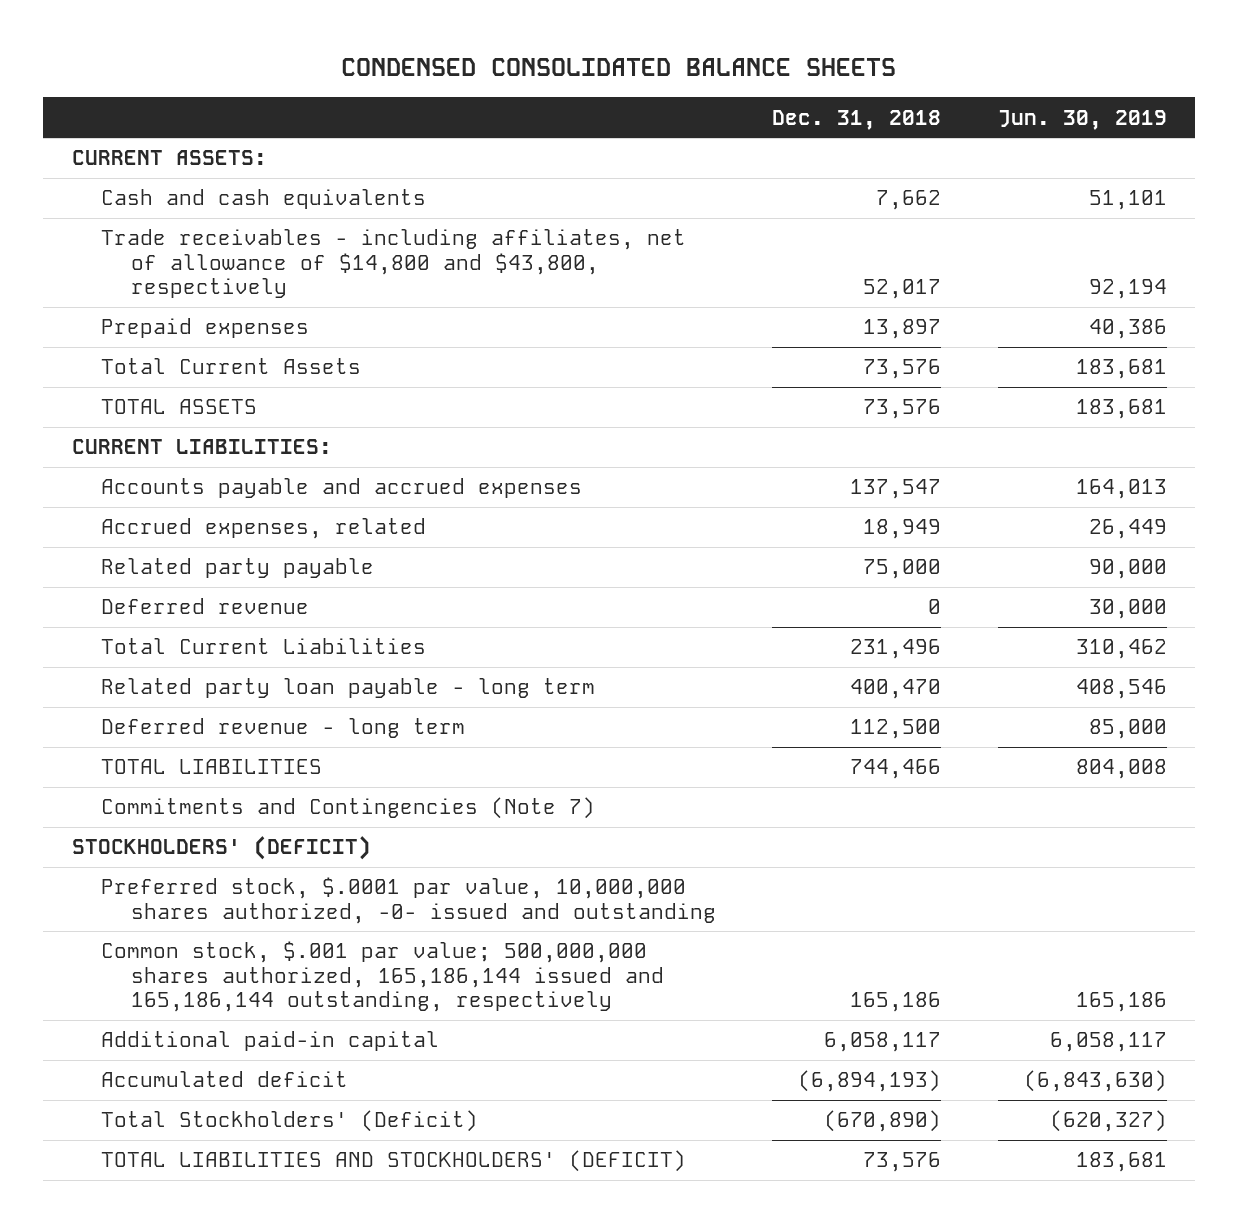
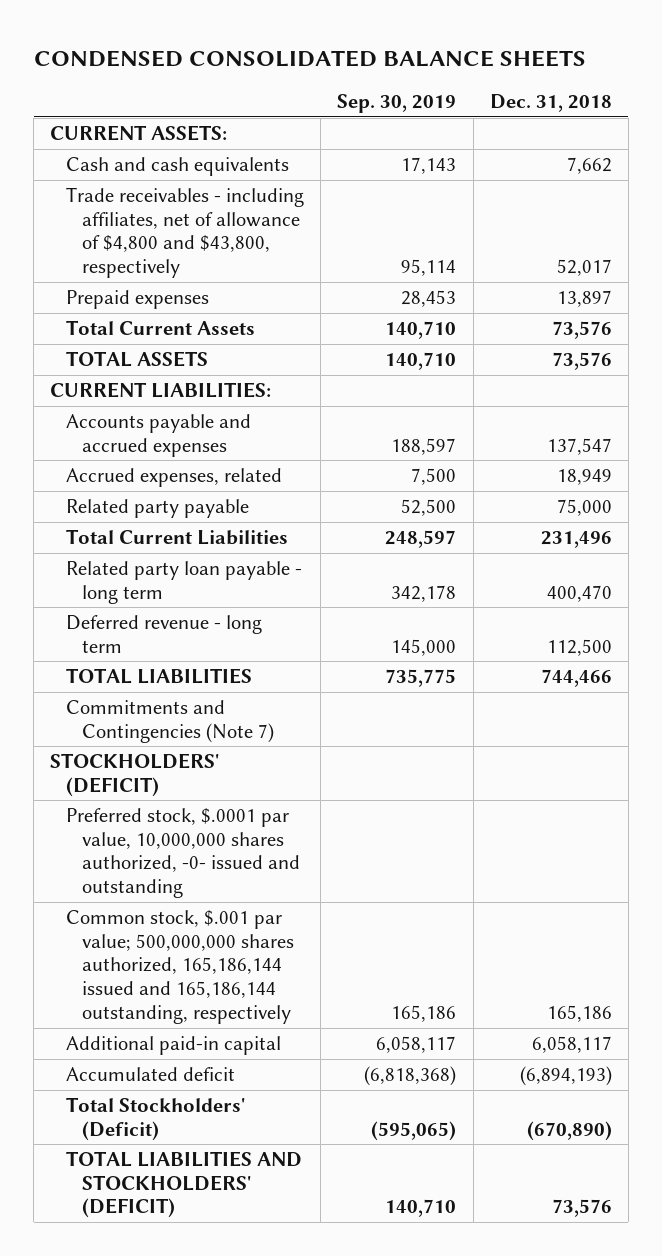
[998,109,1168,130] Jun. 30, 2019 -> none
none -> [337,94,457,114] Sep. 30, 2019
[101,229,687,299] Trade receivables - including affiliates, net of allowance of $14,800 and $43,800, respectively -> [66,186,305,279] Trade receivables - including affiliates, net of allowance of $4,800 and $43,800, respectively
[101,598,310,615] Deferred revenue -> none

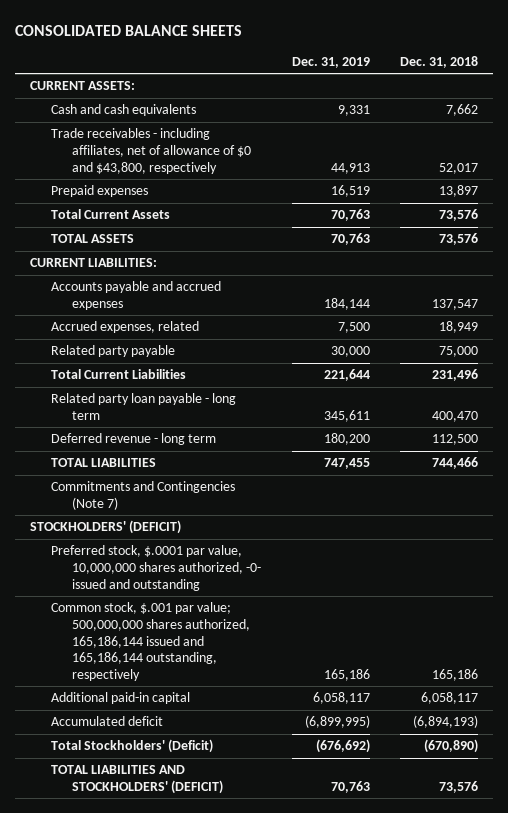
[33,49,586,67] CONDENSED CONSOLIDATED BALANCE SHEETS -> [14,24,242,36] CONSOLIDATED BALANCE SHEETS
[337,94,457,114] Sep. 30, 2019 -> none
none -> [291,57,370,69] Dec. 31, 2019
[66,186,305,279] Trade receivables - including affiliates, net of allowance of $4,800 and $43,800, respectively -> [51,128,252,174] Trade receivables - including affiliates, net of allowance of $0 and $43,800, respectively

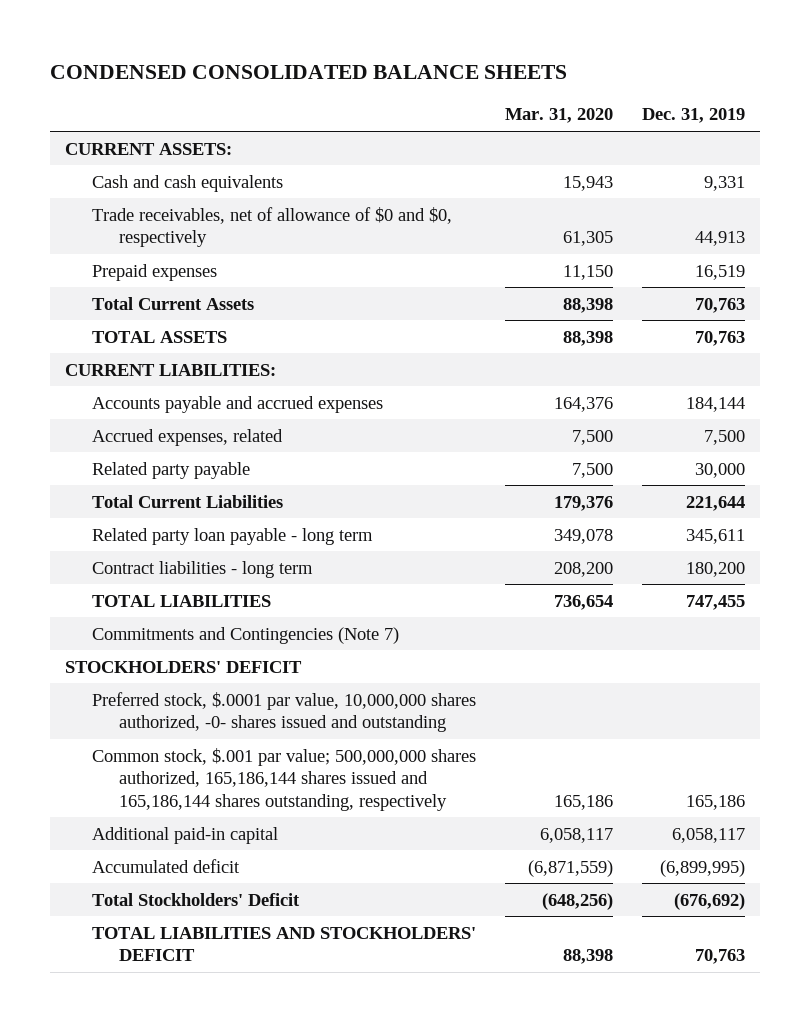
[14,24,242,36] CONSOLIDATED BALANCE SHEETS -> [49,64,567,79] CONDENSED CONSOLIDATED BALANCE SHEETS
[400,56,479,69] Dec. 31, 2018 -> none
none -> [504,108,613,124] Mar. 31, 2020
[51,128,252,174] Trade receivables - including affiliates, net of allowance of $0 and $43,800, respectively -> [91,206,452,248] Trade receivables, net of allowance of $0 and $0, respectively
[51,433,217,446] Deferred revenue - long term -> [91,560,313,578] Contract liabilities - long term
[29,520,181,535] STOCKHOLDERS' (DEFICIT) -> [64,660,302,673] STOCKHOLDERS' DEFICIT
[51,545,262,591] Preferred stock, $.0001 par value, 10,000,000 shares authorized, -0- issued and outstanding -> [91,691,476,733] Preferred stock, $.0001 par value, 10,000,000 shares authorized, -0- shares issued and outstanding
[51,602,251,681] Common stock, $.001 par value; 500,000,000 shares authorized, 165,186,144 issued and 165,186,144 outstanding, respectively -> [91,747,476,811] Common stock, $.001 par value; 500,000,000 shares authorized, 165,186,144 shares issued and 165,186,144 shares outstanding, respectively
[51,739,214,754] Total Stockholders' (Deficit) -> [91,892,300,906] Total Stockholders' Deficit
[51,765,224,794] TOTAL LIABILITIES AND STOCKHOLDERS' (DEFICIT) -> [91,926,476,962] TOTAL LIABILITIES AND STOCKHOLDERS' DEFICIT

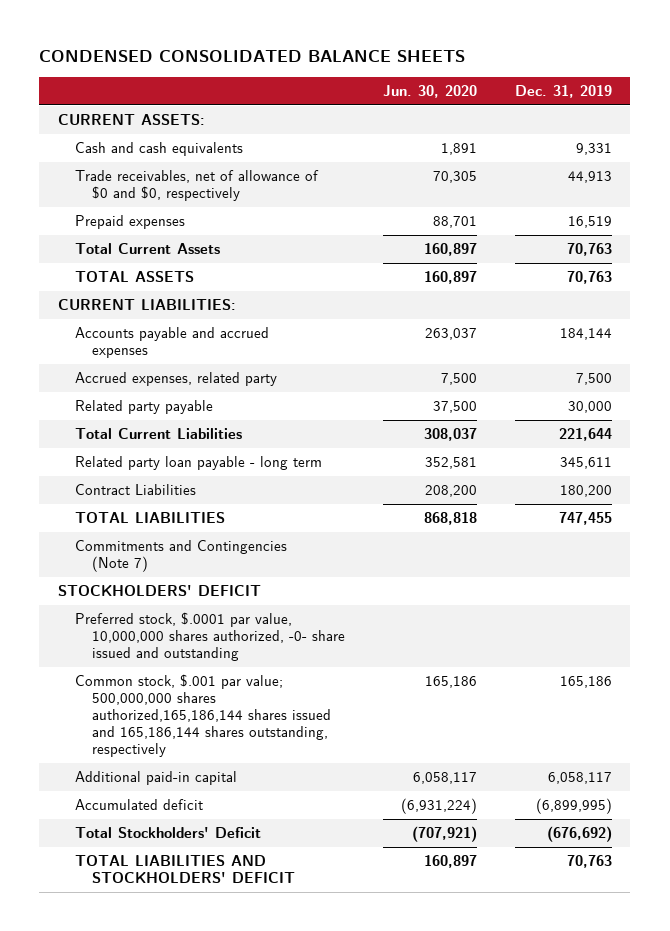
[504,108,613,124] Mar. 31, 2020 -> none
none -> [382,84,477,98] Jun. 30, 2020
[91,428,283,446] Accrued expenses, related -> [75,372,278,387] Accrued expenses, related party
[91,560,313,578] Contract liabilities - long term -> [75,484,197,496] Contract Liabilities
[91,691,476,733] Preferred stock, $.0001 par value, 10,000,000 shares authorized, -0- shares issued and outstanding -> [75,612,346,662] Preferred stock, $.0001 par value, 10,000,000 shares authorized, -0- share issued and outstanding
[91,747,476,811] Common stock, $.001 par value; 500,000,000 shares authorized, 165,186,144 shares issued and 165,186,144 shares outstanding, respectively -> [75,674,332,757] Common stock, $.001 par value; 500,000,000 shares authorized,165,186,144 shares issued and 165,186,144 shares outstanding, respectively

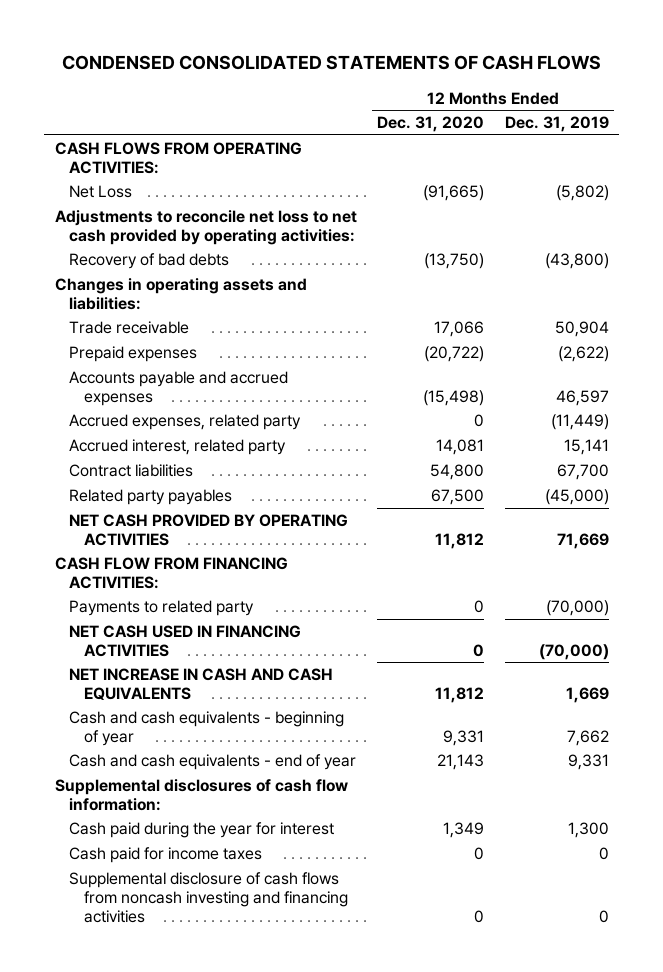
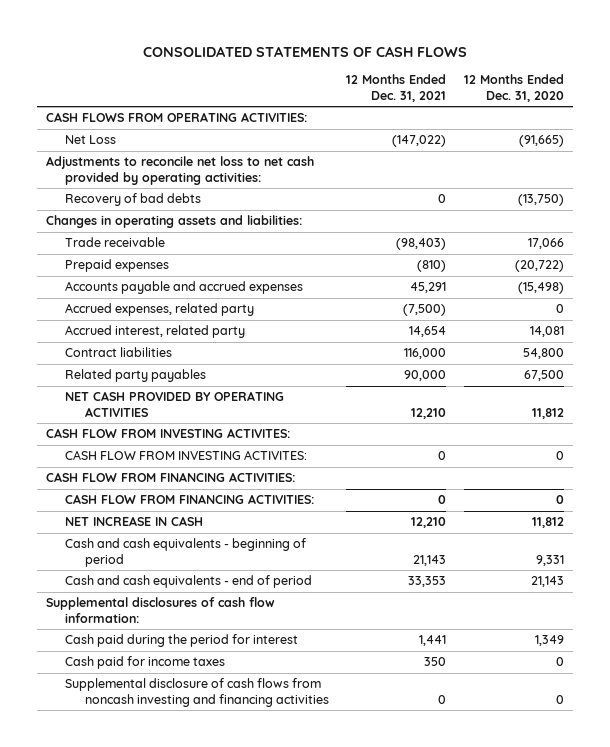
[61,55,601,71] CONDENSED CONSOLIDATED STATEMENTS OF CASH FLOWS -> [143,45,468,57] CONSOLIDATED STATEMENTS OF CASH FLOWS
[504,116,609,133] Dec. 31, 2019 -> none
none -> [346,74,447,103] 12 Months Ended Dec. 31, 2021
none -> [45,428,290,439] CASH FLOW FROM INVESTING ACTIVITES:
none -> [65,450,308,461] CASH FLOW FROM INVESTING ACTIVITES:
[69,600,255,617] Payments to related party -> none
[69,625,302,657] NET CASH USED IN FINANCING ACTIVITIES -> [65,494,315,505] CASH FLOW FROM FINANCING ACTIVITIES:
[69,668,334,700] NET INCREASE IN CASH AND CASH EQUIVALENTS -> [65,516,204,527] NET INCREASE IN CASH
[69,711,345,746] Cash and cash equivalents - beginning of year -> [65,538,307,567] Cash and cash equivalents - beginning of period
[69,754,357,771] Cash and cash equivalents - end of year -> [65,575,313,589] Cash and cash equivalents - end of period
[69,822,335,839] Cash paid during the year for interest -> [65,634,299,648] Cash paid during the period for interest

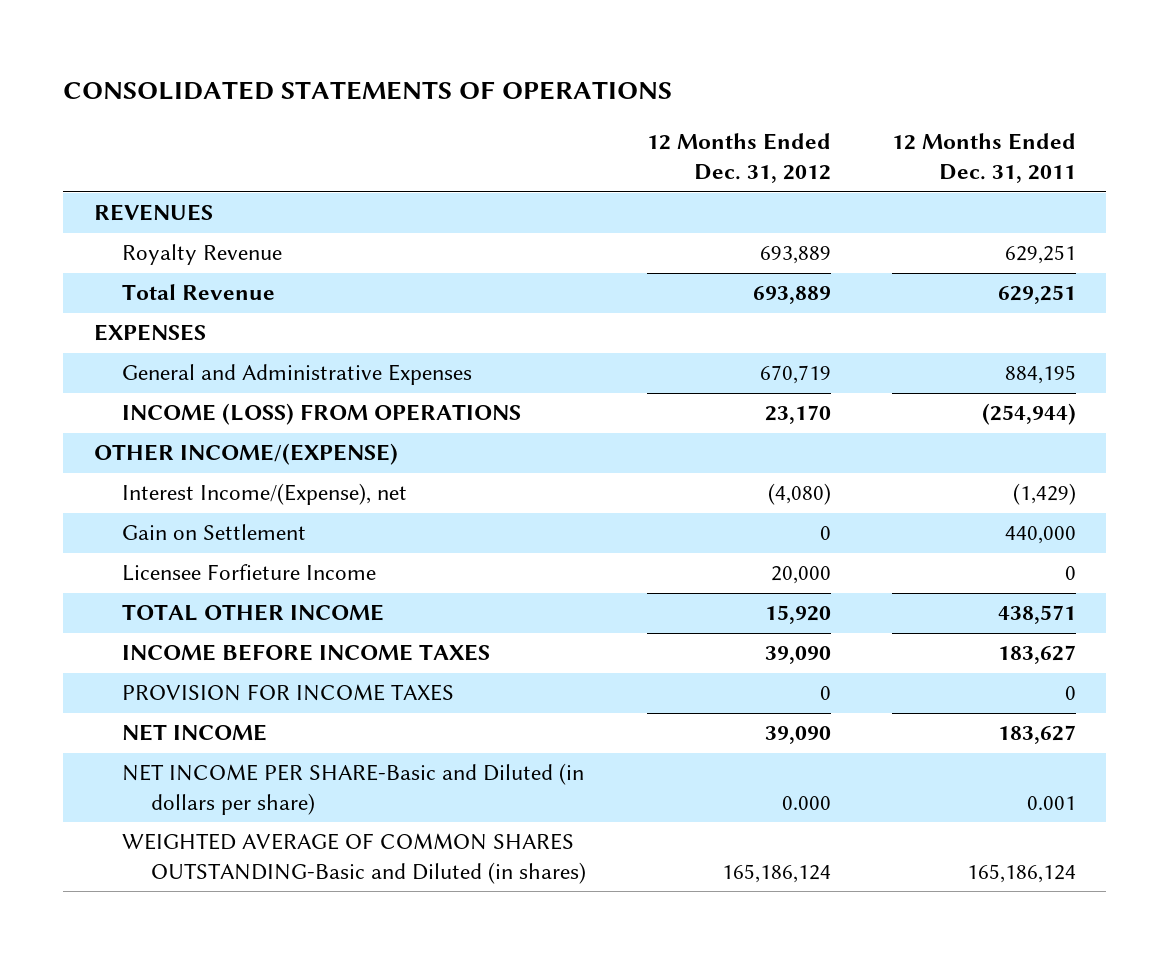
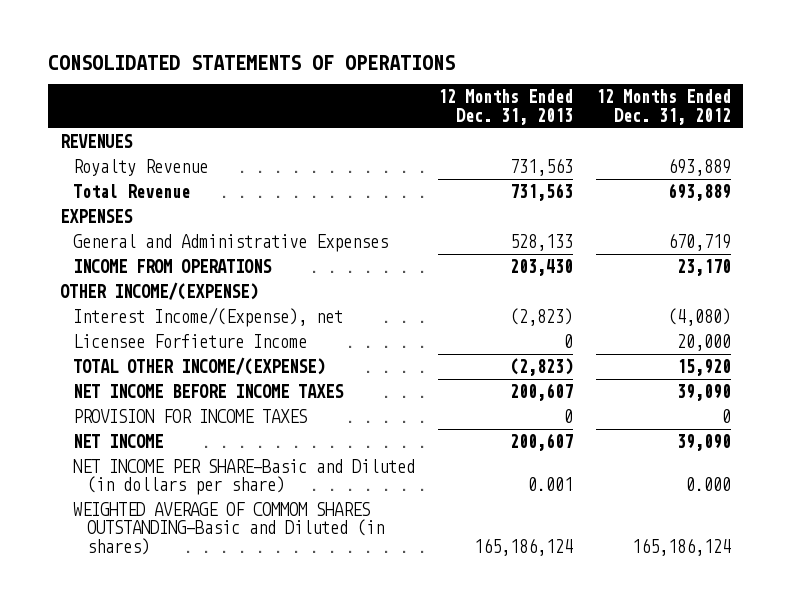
[891,133,1076,184] 12 Months Ended Dec. 31, 2011 -> none
none -> [438,89,574,125] 12 Months Ended Dec. 31, 2013
[122,403,522,426] INCOME (LOSS) FROM OPERATIONS -> [73,259,273,274] INCOME FROM OPERATIONS
[122,524,307,541] Gain on Settlement -> none
[122,604,385,622] TOTAL OTHER INCOME -> [73,357,326,376] TOTAL OTHER INCOME/(EXPENSE)
[122,644,491,662] INCOME BEFORE INCOME TAXES -> [73,384,345,399] NET INCOME BEFORE INCOME TAXES
[122,833,586,885] WEIGHTED AVERAGE OF COMMON SHARES OUTSTANDING-Basic and Diluted (in shares) -> [73,502,384,555] WEIGHTED AVERAGE OF COMMOM SHARES OUTSTANDING-Basic and Diluted (in shares)

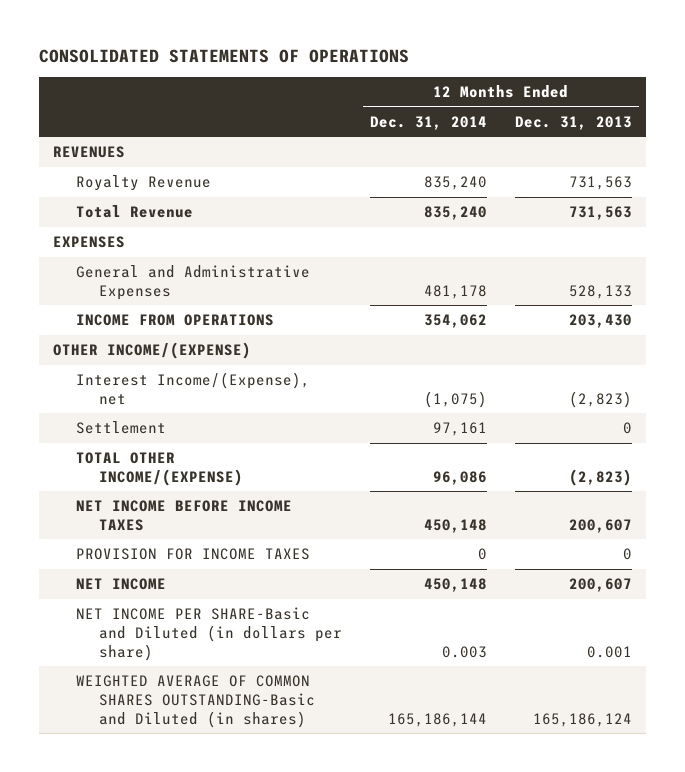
[596,89,732,125] 12 Months Ended Dec. 31, 2012 -> none
none -> [369,115,487,130] Dec. 31, 2014
[73,334,308,349] Licensee Forfieture Income -> none
none -> [75,421,166,435] Settlement
[73,502,384,555] WEIGHTED AVERAGE OF COMMOM SHARES OUTSTANDING-Basic and Diluted (in shares) -> [75,675,315,728] WEIGHTED AVERAGE OF COMMON SHARES OUTSTANDING-Basic and Diluted (in shares)

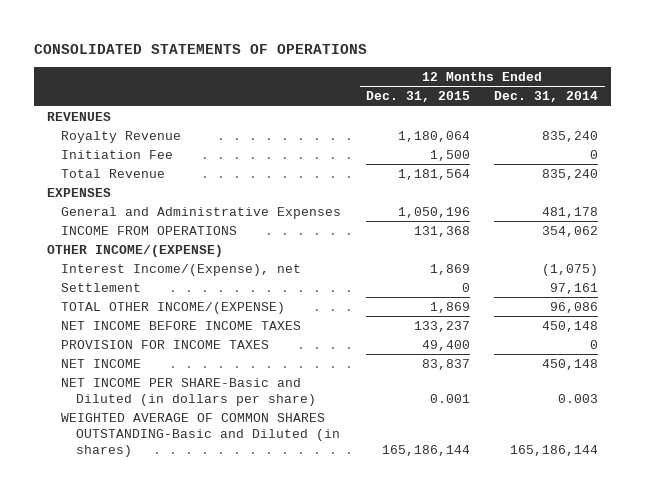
[515,115,633,130] Dec. 31, 2013 -> none
none -> [365,91,470,103] Dec. 31, 2015
none -> [61,149,174,159] Initiation Fee

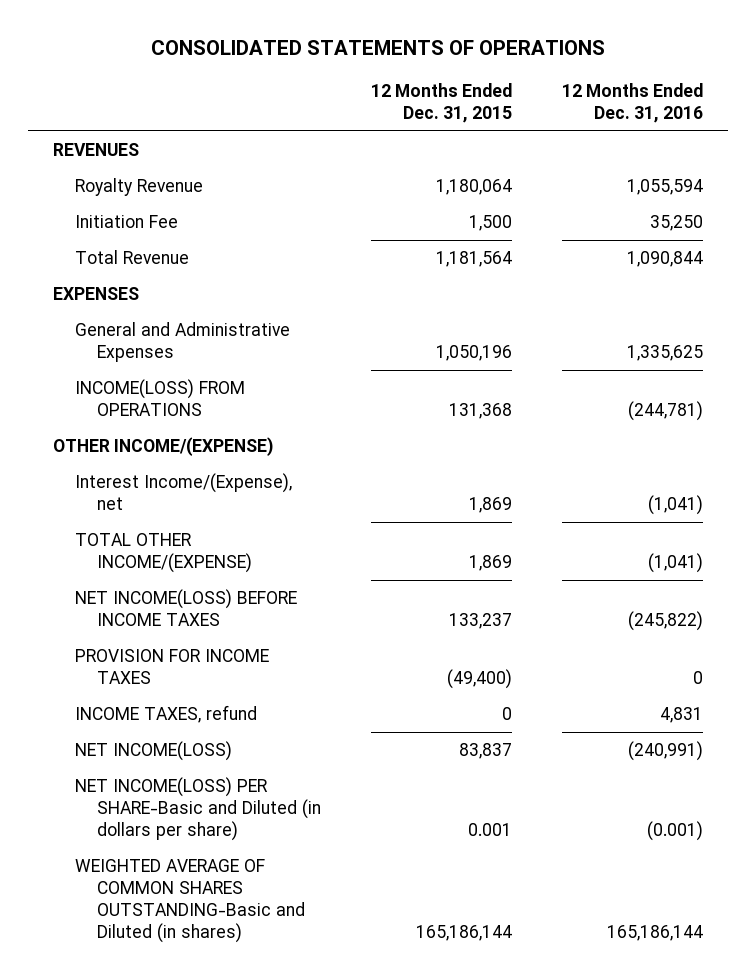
[494,91,599,103] Dec. 31, 2014 -> none
none -> [561,83,703,123] 12 Months Ended Dec. 31, 2016
[61,225,238,235] INCOME FROM OPERATIONS -> [75,379,246,417] INCOME(LOSS) FROM OPERATIONS
[61,282,142,292] Settlement -> none
[61,320,302,330] NET INCOME BEFORE INCOME TAXES -> [75,589,298,627] NET INCOME(LOSS) BEFORE INCOME TAXES
[421,339,470,351] 49,400 -> [447,669,513,690] (49,400)
none -> [75,705,258,724] INCOME TAXES, refund
[61,358,142,368] NET INCOME -> [75,741,233,762] NET INCOME(LOSS)
[61,377,316,406] NET INCOME PER SHARE-Basic and Diluted (in dollars per share) -> [75,777,322,841] NET INCOME(LOSS) PER SHARE-Basic and Diluted (in dollars per share)

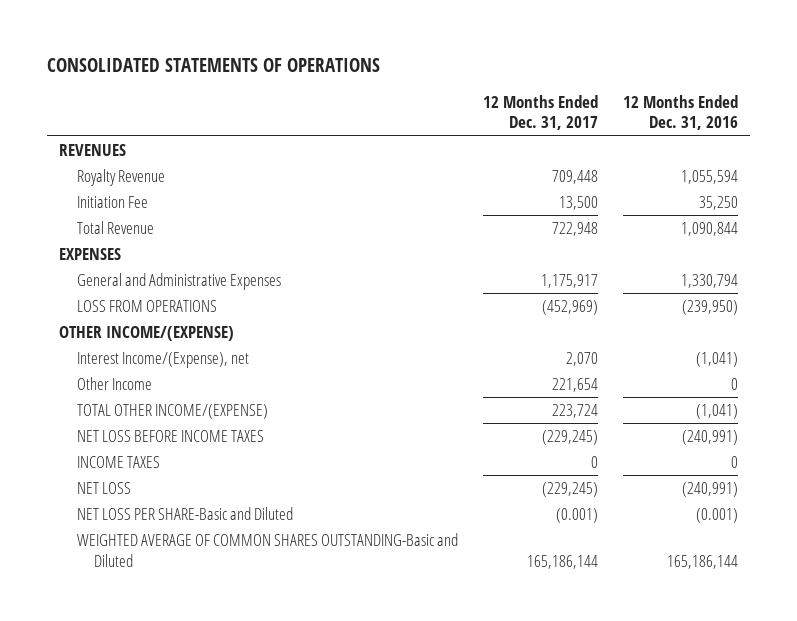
[371,83,513,123] 12 Months Ended Dec. 31, 2015 -> none
none -> [482,94,598,131] 12 Months Ended Dec. 31, 2017
[626,345,703,362] 1,335,625 -> [680,273,738,288] 1,330,794
[75,379,246,417] INCOME(LOSS) FROM OPERATIONS -> [76,299,217,312] LOSS FROM OPERATIONS
[627,401,703,422] (244,781) -> [681,299,738,315] (239,950)
none -> [76,376,152,390] Other Income
[75,705,258,724] INCOME TAXES, refund -> none
[75,589,298,627] NET INCOME(LOSS) BEFORE INCOME TAXES -> [76,429,264,442] NET LOSS BEFORE INCOME TAXES
[627,611,703,632] (245,822) -> [681,429,738,445] (240,991)
[75,649,270,685] PROVISION FOR INCOME TAXES -> [76,455,160,468] INCOME TAXES
[75,741,233,762] NET INCOME(LOSS) -> [76,481,131,494] NET LOSS
[75,777,322,841] NET INCOME(LOSS) PER SHARE-Basic and Diluted (in dollars per share) -> [76,506,293,520] NET LOSS PER SHARE-Basic and Diluted
[75,859,306,943] WEIGHTED AVERAGE OF COMMON SHARES OUTSTANDING-Basic and Diluted (in shares) -> [76,532,458,567] WEIGHTED AVERAGE OF COMMON SHARES OUTSTANDING-Basic and Diluted

